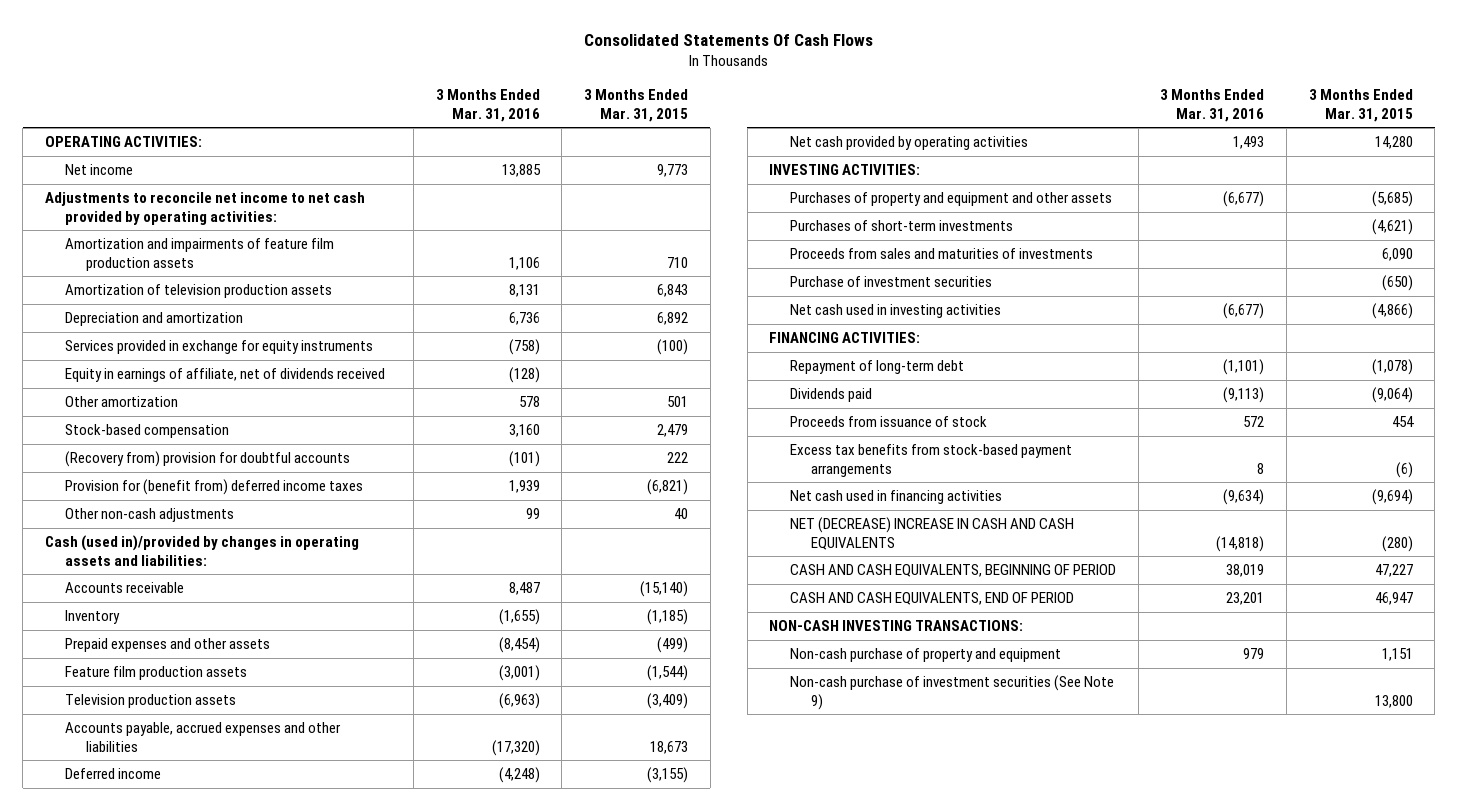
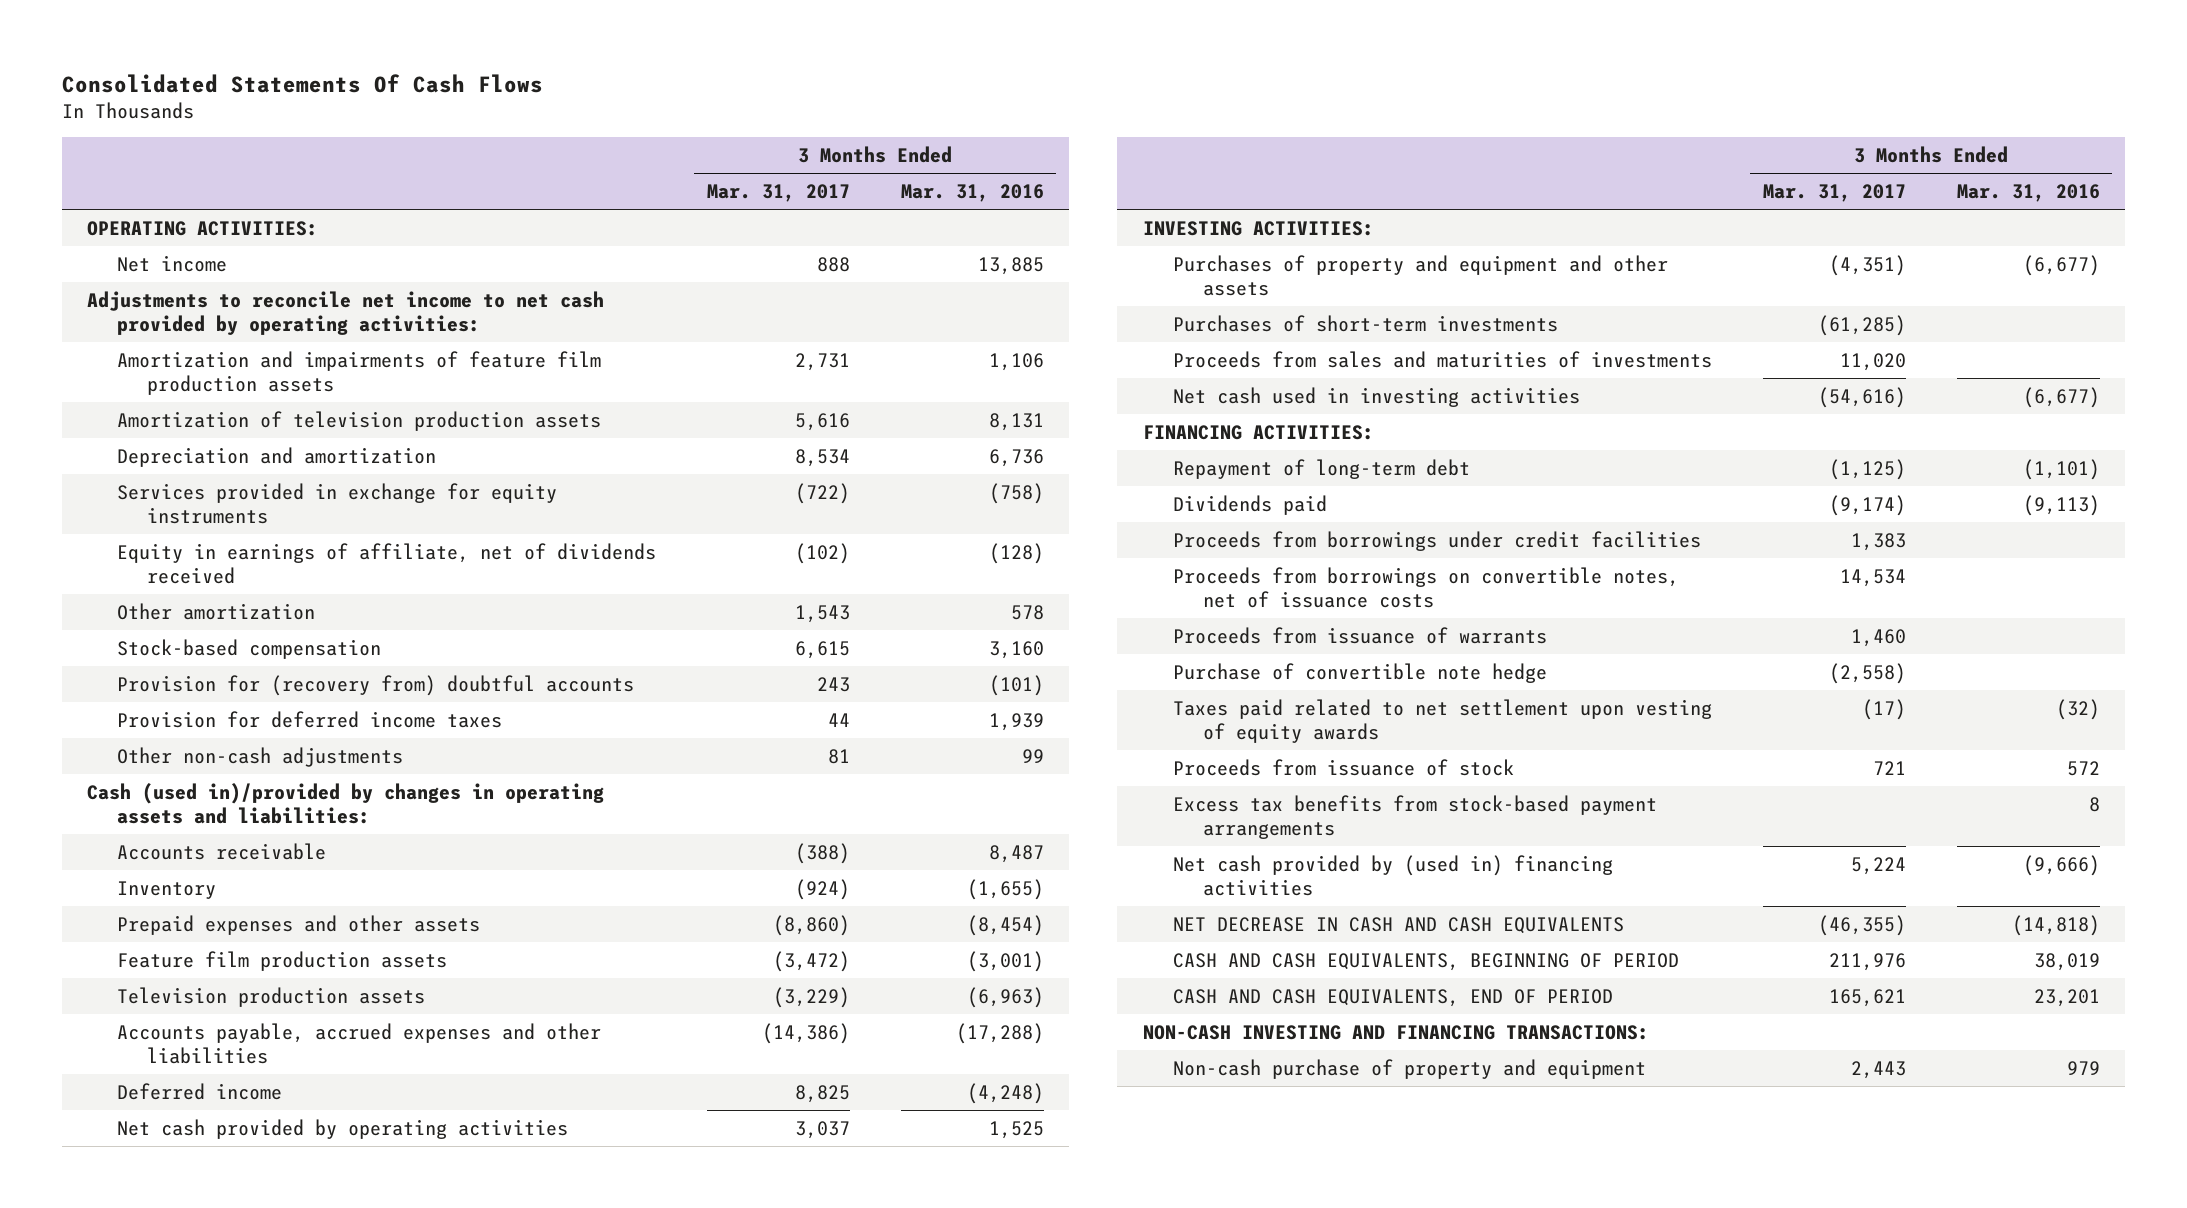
[583,88,688,122] 3 Months Ended Mar. 31, 2015 -> none
none -> [706,183,850,202] Mar. 31, 2017
[65,451,351,468] (Recovery from) provision for doubtful accounts -> [116,674,634,696] Provision for (recovery from) doubtful accounts
[65,479,364,496] Provision for (benefit from) deferred income taxes -> [116,710,502,728] Provision for deferred income taxes
[491,739,540,756] (17,320) -> [955,1022,1044,1044] (17,288)
[1233,136,1265,150] 1,493 -> [988,1120,1044,1139] 1,525
[789,276,992,288] Purchase of investment securities -> none
none -> [1172,530,1701,551] Proceeds from borrowings under credit facilities
none -> [1172,566,1679,608] Proceeds from borrowings on convertible notes, net of issuance costs
none -> [1172,626,1547,644] Proceeds from issuance of warrants
none -> [1172,662,1547,683] Purchase of convertible note hedge
none -> [1172,698,1712,743] Taxes paid related to net settlement upon vesting of equity awards
[789,490,1002,505] Net cash used in financing activities -> [1172,854,1613,896] Net cash provided by (used in) financing activities
[1223,489,1265,506] (9,634) -> [2022,854,2100,876] (9,666)
[789,517,1074,550] NET (DECREASE) INCREASE IN CASH AND CASH EQUIVALENTS -> [1172,916,1624,934] NET DECREASE IN CASH AND CASH EQUIVALENTS
[769,620,1024,632] NON-CASH INVESTING TRANSACTIONS: -> [1142,1024,1649,1040] NON-CASH INVESTING AND FINANCING TRANSACTIONS:
[789,675,1114,710] Non-cash purchase of investment securities (See Note 9) -> none

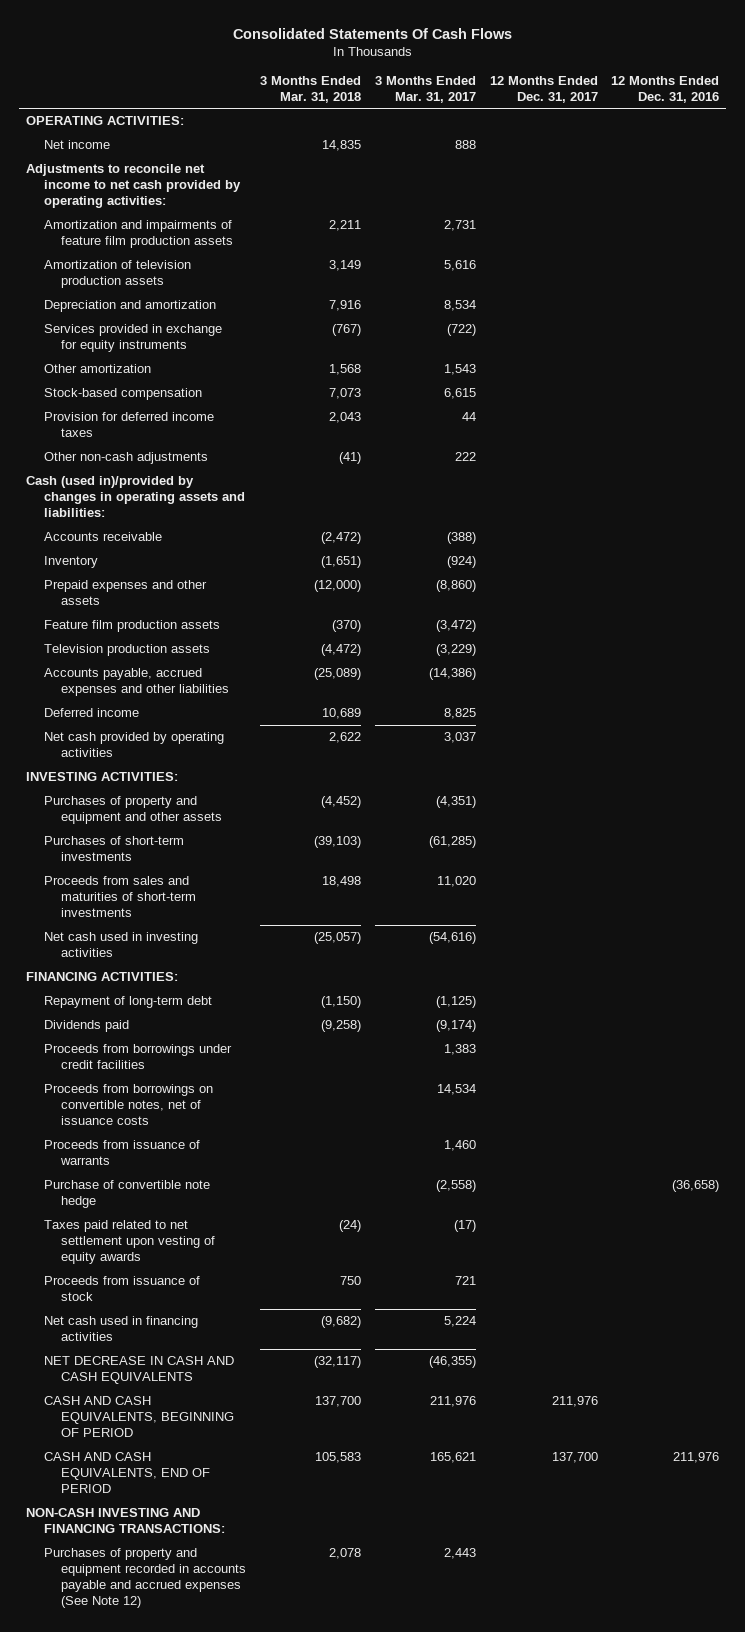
[900,183,1044,202] Mar. 31, 2016 -> none
none -> [260,76,362,104] 3 Months Ended Mar. 31, 2018
none -> [489,76,598,104] 12 Months Ended Dec. 31, 2017
none -> [611,76,720,104] 12 Months Ended Dec. 31, 2016
[116,542,656,584] Equity in earnings of affiliate, net of dividends received -> none
[116,674,634,696] Provision for (recovery from) doubtful accounts -> none
[827,748,850,764] 81 -> [454,452,476,462] 222
[1172,350,1712,368] Proceeds from sales and maturities of investments -> [43,876,197,918] Proceeds from sales and maturities of short-term investments
[1172,794,1657,839] Excess tax benefits from stock-based payment arrangements -> none
[1172,854,1613,896] Net cash provided by (used in) financing activities -> [43,1316,198,1342] Net cash used in financing activities
[1172,1058,1646,1079] Non-cash purchase of property and equipment -> [43,1548,247,1609] Purchases of property and equipment recorded in accounts payable and accrued expenses (See Note 12)

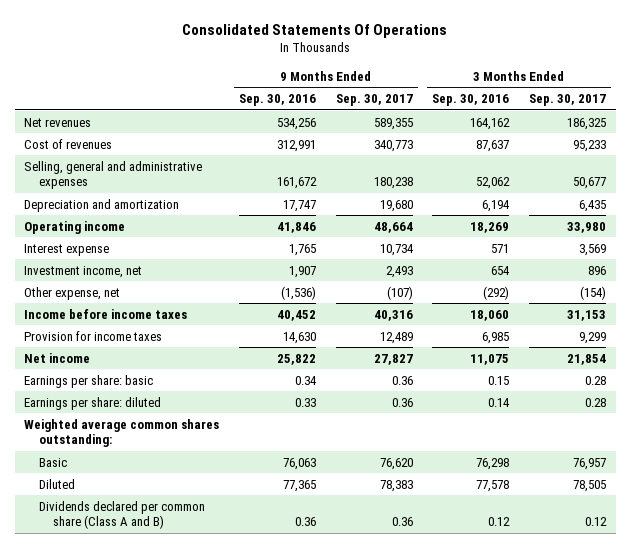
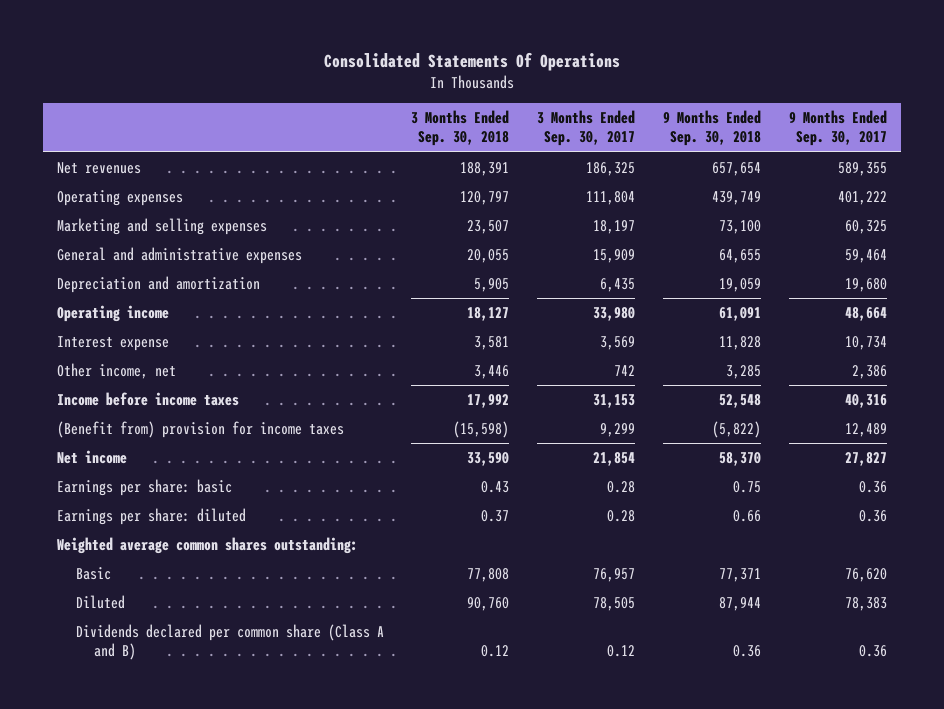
[239,94,317,107] Sep. 30, 2016 -> none
[432,94,510,107] Sep. 30, 2016 -> none
none -> [411,109,510,147] 3 Months Ended Sep. 30, 2018
none -> [663,109,762,147] 9 Months Ended Sep. 30, 2018
[24,138,113,149] Cost of revenues -> none
none -> [57,190,184,207] Operating expenses
none -> [57,218,268,236] Marketing and selling expenses
[24,160,203,190] Selling, general and administrative expenses -> [57,247,303,265] General and administrative expenses
[373,177,413,190] 180,238 -> [844,249,887,264] 59,464
[572,177,606,190] 50,677 -> [593,249,636,264] 15,909
[24,265,143,278] Investment income, net -> none
[24,286,121,300] Other expense, net -> [57,363,177,380] Other income, net
[386,285,413,300] (107) -> [851,365,887,380] 2,386
[579,285,606,300] (154) -> [614,365,636,377] 742
[24,330,163,341] Provision for income taxes -> [57,421,345,439] (Benefit from) provision for income taxes

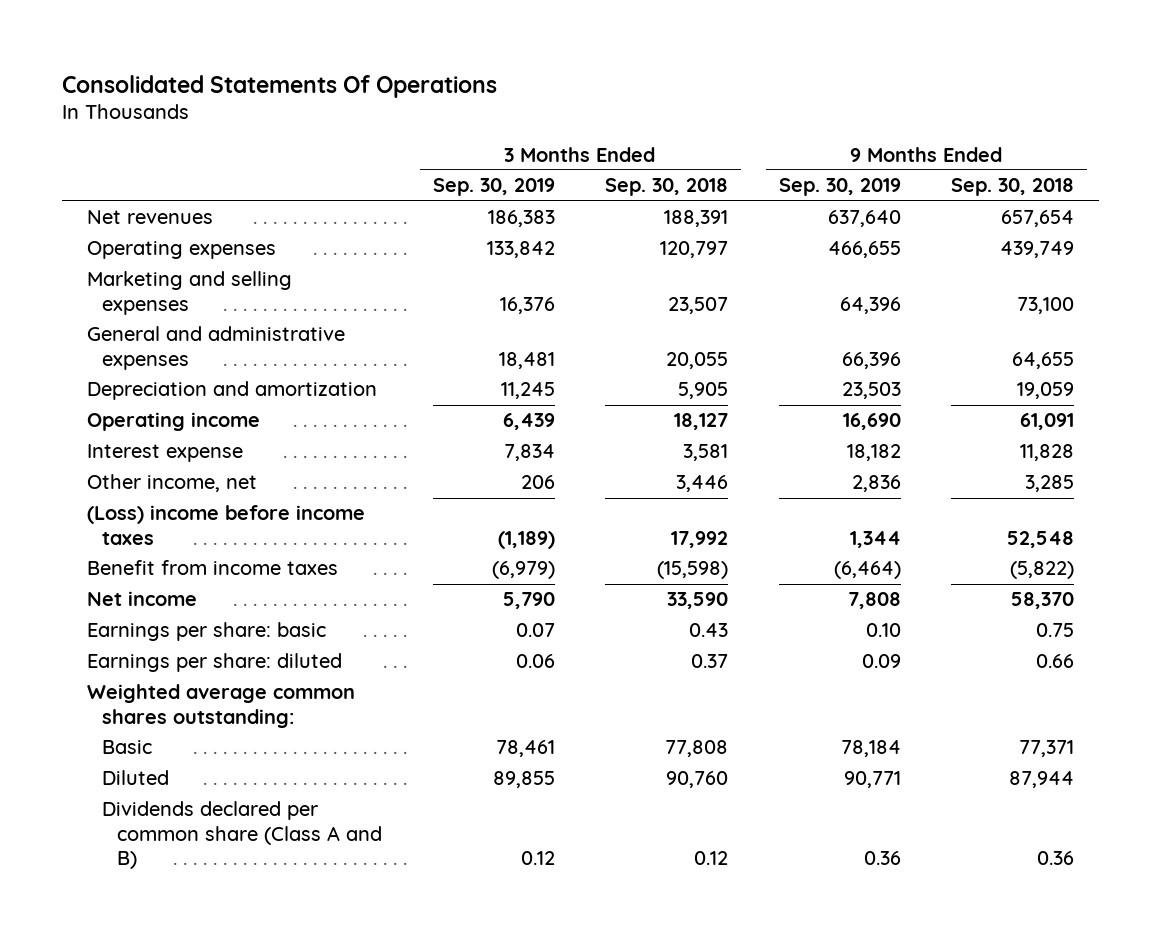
[537,109,636,147] 3 Months Ended Sep. 30, 2017 -> none
[788,109,887,147] 9 Months Ended Sep. 30, 2017 -> none
none -> [432,178,555,197] Sep. 30, 2019
none -> [778,178,901,197] Sep. 30, 2019
[57,392,240,407] Income before income taxes -> [87,505,366,545] (Loss) income before income taxes
[57,421,345,439] (Benefit from) provision for income taxes -> [87,560,339,576] Benefit from income taxes

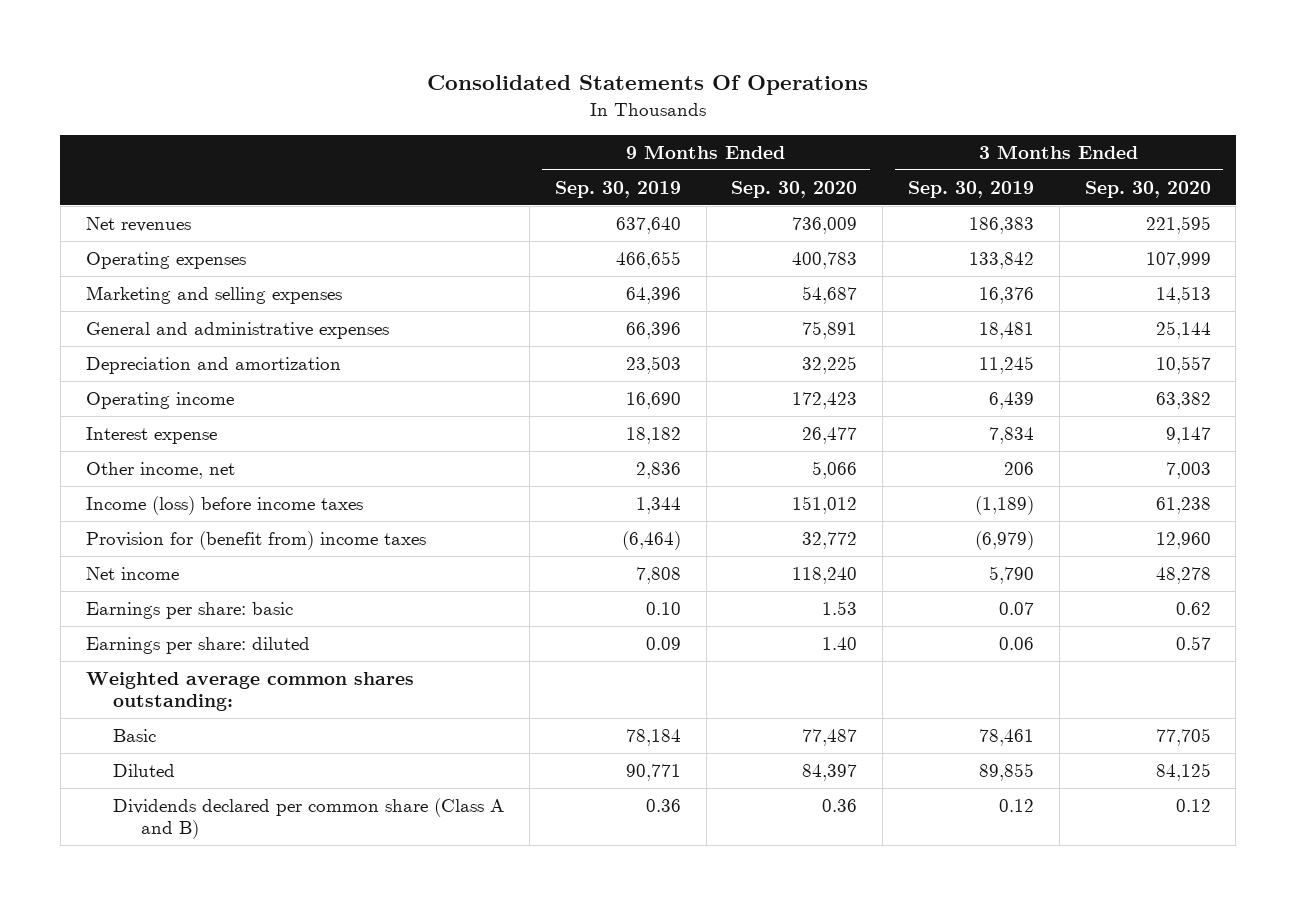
[605,178,729,197] Sep. 30, 2018 -> none
[951,178,1075,197] Sep. 30, 2018 -> none
none -> [731,180,858,198] Sep. 30, 2020
none -> [1084,180,1211,198] Sep. 30, 2020
[87,505,366,545] (Loss) income before income taxes -> [85,495,363,515] Income (loss) before income taxes
[87,560,339,576] Benefit from income taxes -> [85,530,426,550] Provision for (benefit from) income taxes

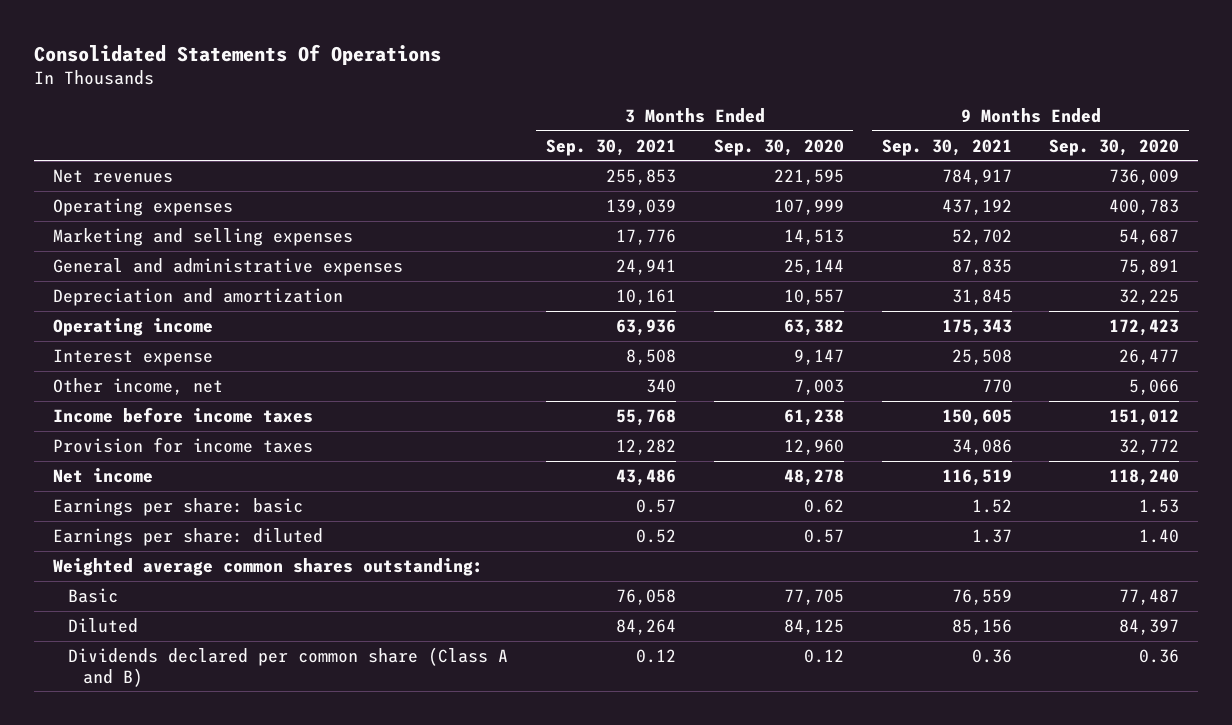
[554,180,681,198] Sep. 30, 2019 -> none
[907,180,1034,198] Sep. 30, 2019 -> none
none -> [545,138,676,156] Sep. 30, 2021
none -> [881,138,1012,156] Sep. 30, 2021
[85,495,363,515] Income (loss) before income taxes -> [52,406,313,423] Income before income taxes
[85,530,426,550] Provision for (benefit from) income taxes -> [52,436,313,453] Provision for income taxes

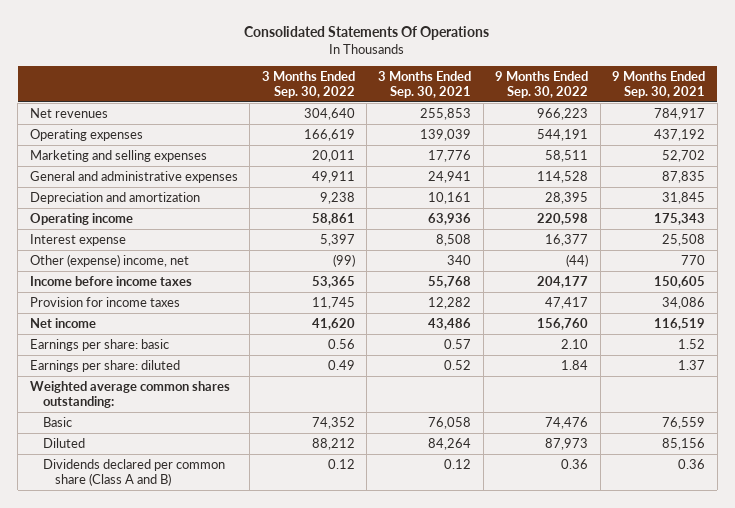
[713,138,844,156] Sep. 30, 2020 -> none
[1049,138,1180,156] Sep. 30, 2020 -> none
none -> [261,70,355,98] 3 Months Ended Sep. 30, 2022
none -> [495,70,589,98] 9 Months Ended Sep. 30, 2022
[52,377,223,395] Other income, net -> [29,253,189,267] Other (expense) income, net

